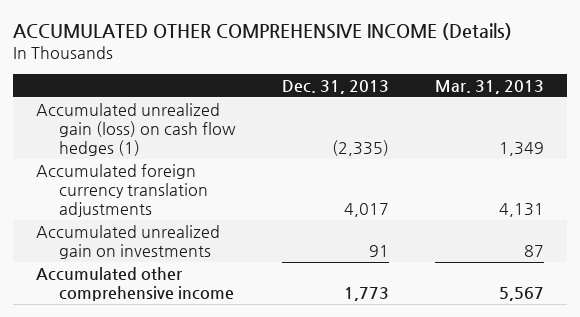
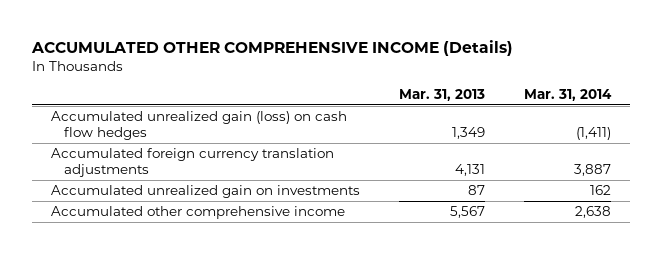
[282,79,390,94] Dec. 31, 2013 -> none
none -> [523,89,612,102] Mar. 31, 2014
[35,102,237,157] Accumulated unrealized gain (loss) on cash flow hedges (1) -> [51,111,348,141] Accumulated unrealized gain (loss) on cash flow hedges

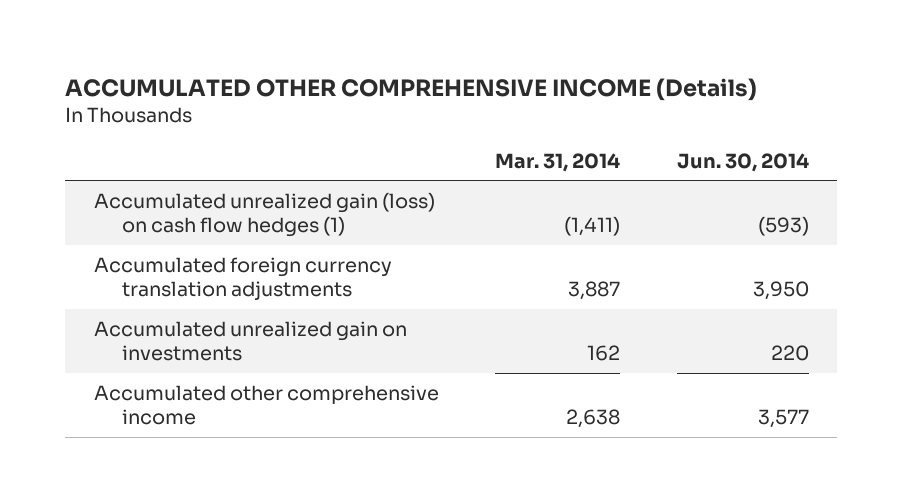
[399,89,486,102] Mar. 31, 2013 -> none
none -> [677,152,810,172] Jun. 30, 2014
[51,111,348,141] Accumulated unrealized gain (loss) on cash flow hedges -> [93,191,435,238] Accumulated unrealized gain (loss) on cash flow hedges (1)

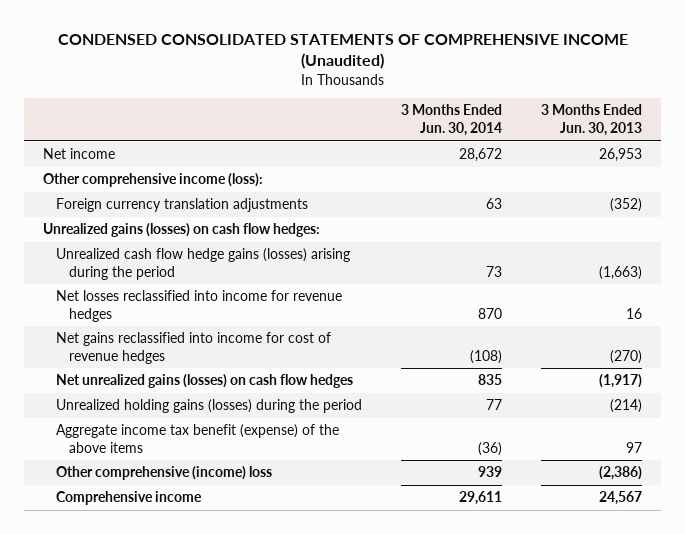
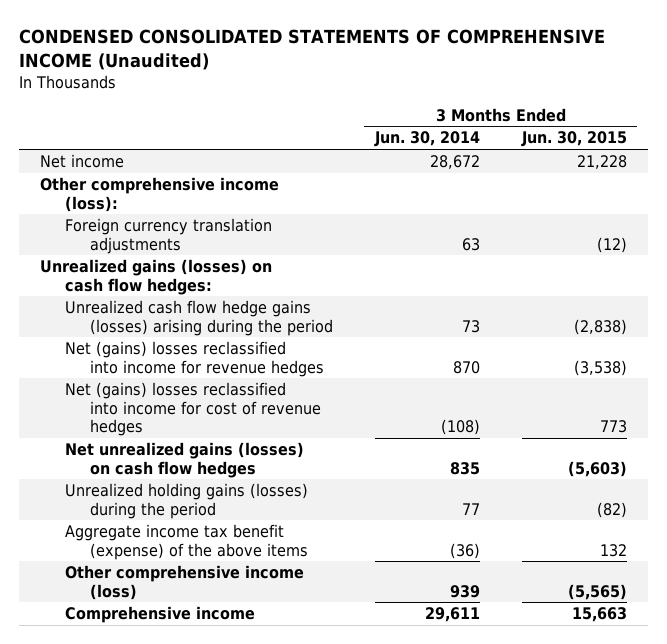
[540,104,642,136] 3 Months Ended Jun. 30, 2013 -> none
none -> [520,131,627,148] Jun. 30, 2015
[56,290,343,322] Net losses reclassified into income for revenue hedges -> [64,340,324,377] Net (gains) losses reclassified into income for revenue hedges
[56,332,332,364] Net gains reclassified into income for cost of revenue hedges -> [64,381,321,437] Net (gains) losses reclassified into income for cost of revenue hedges
[56,466,273,481] Other comprehensive (income) loss -> [64,564,304,600] Other comprehensive income (loss)

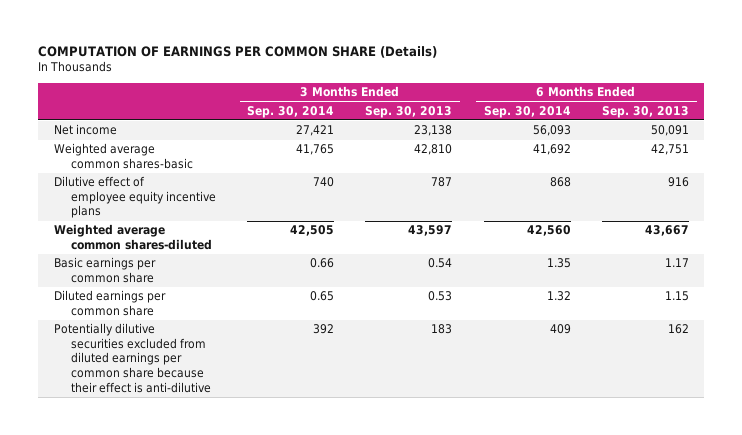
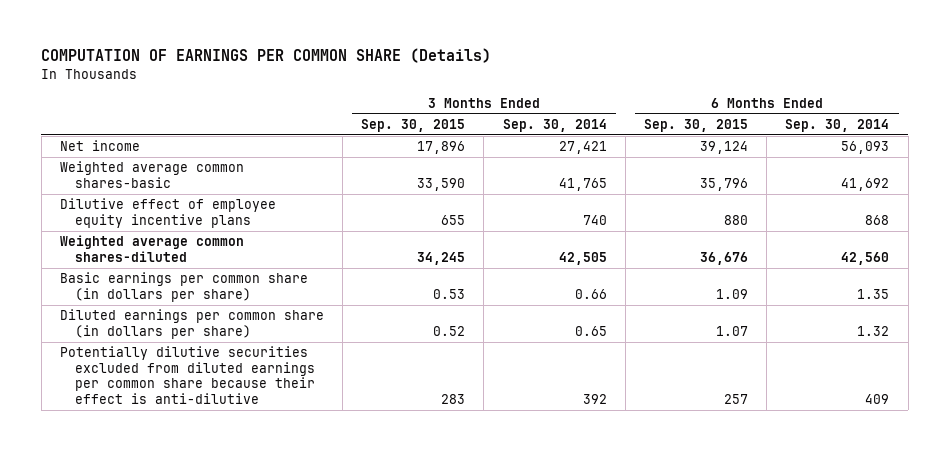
[365,105,453,118] Sep. 30, 2013 -> none
[601,105,689,118] Sep. 30, 2013 -> none
none -> [361,118,466,132] Sep. 30, 2015
none -> [644,118,749,132] Sep. 30, 2015
[53,257,156,283] Basic earnings per common share -> [59,272,308,302] Basic earnings per common share (in dollars per share)
[53,290,166,316] Diluted earnings per common share -> [59,309,324,339] Diluted earnings per common share (in dollars per share)

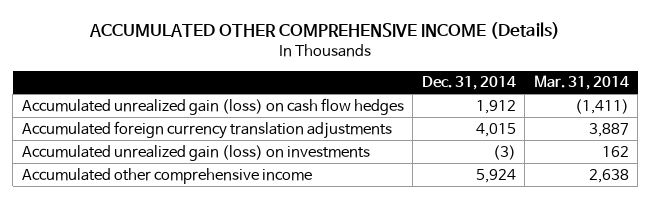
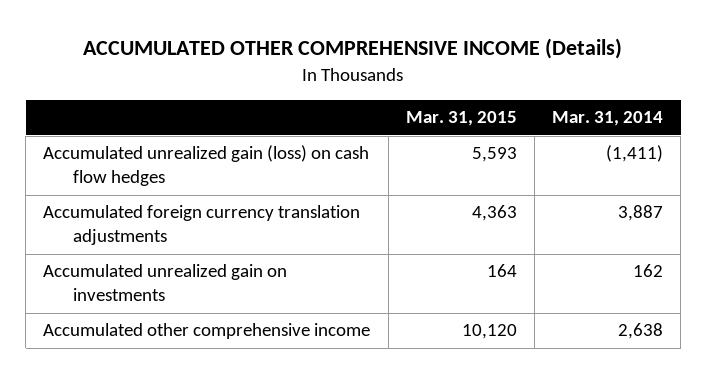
[421,76,516,91] Dec. 31, 2014 -> none
none -> [405,111,517,127] Mar. 31, 2015
[21,144,370,161] Accumulated unrealized gain (loss) on investments -> [43,264,288,302] Accumulated unrealized gain on investments

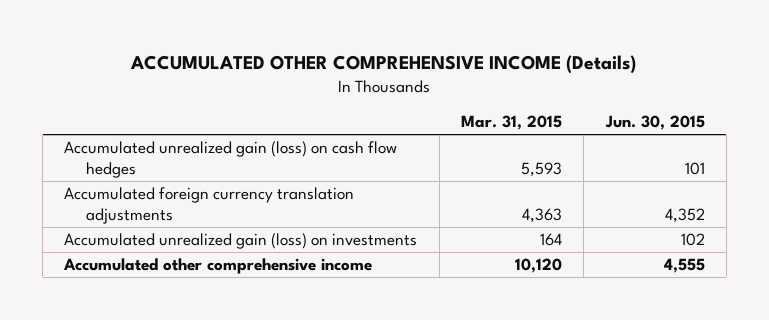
[552,111,664,127] Mar. 31, 2014 -> none
none -> [604,115,705,131] Jun. 30, 2015
[43,264,288,302] Accumulated unrealized gain on investments -> [64,233,418,250] Accumulated unrealized gain (loss) on investments

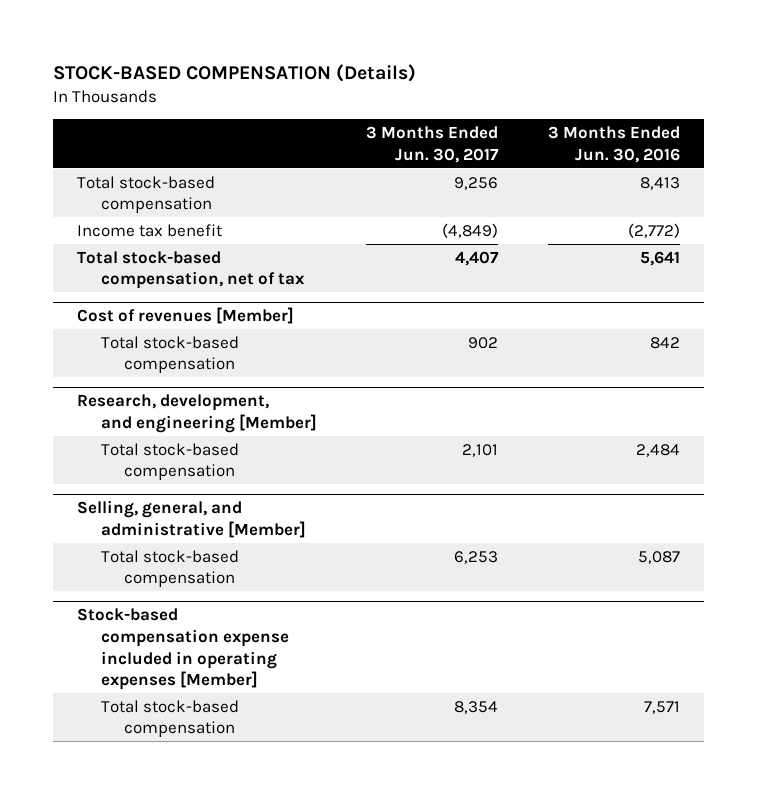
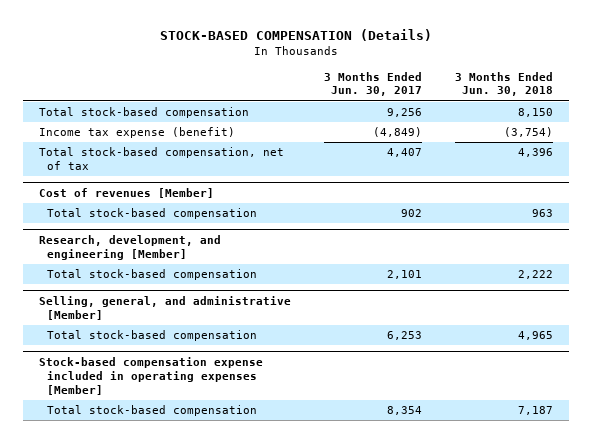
[547,126,680,163] 3 Months Ended Jun. 30, 2016 -> none
none -> [454,71,553,97] 3 Months Ended Jun. 30, 2018
[77,223,223,237] Income tax benefit -> [39,127,236,139] Income tax expense (benefit)

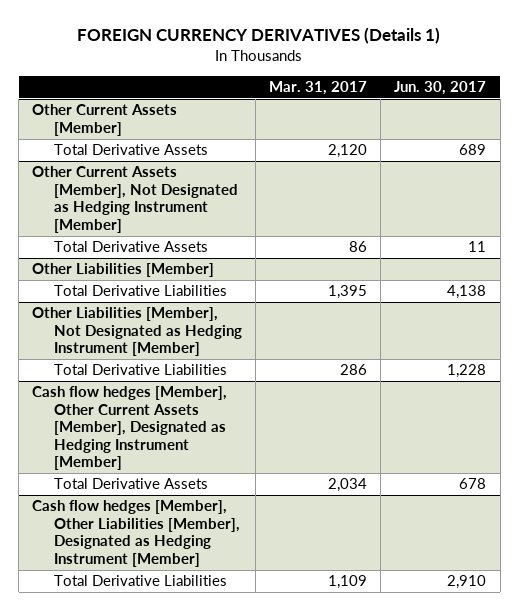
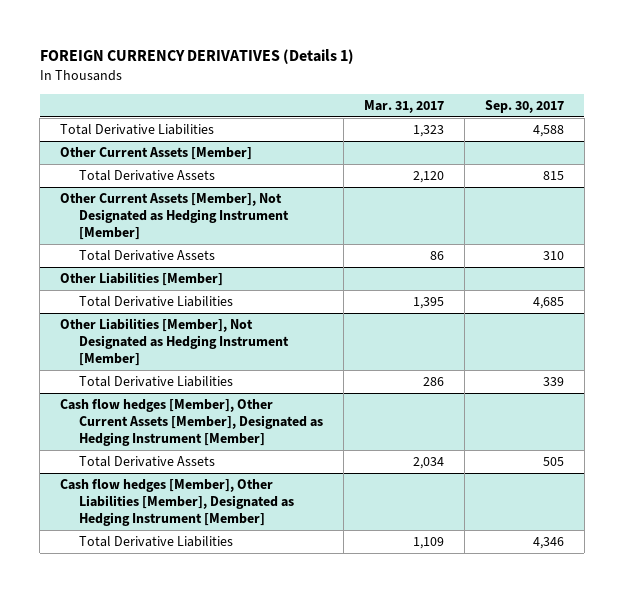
[394,81,487,96] Jun. 30, 2017 -> none
none -> [484,100,564,114] Sep. 30, 2017
none -> [60,124,215,136] Total Derivative Liabilities

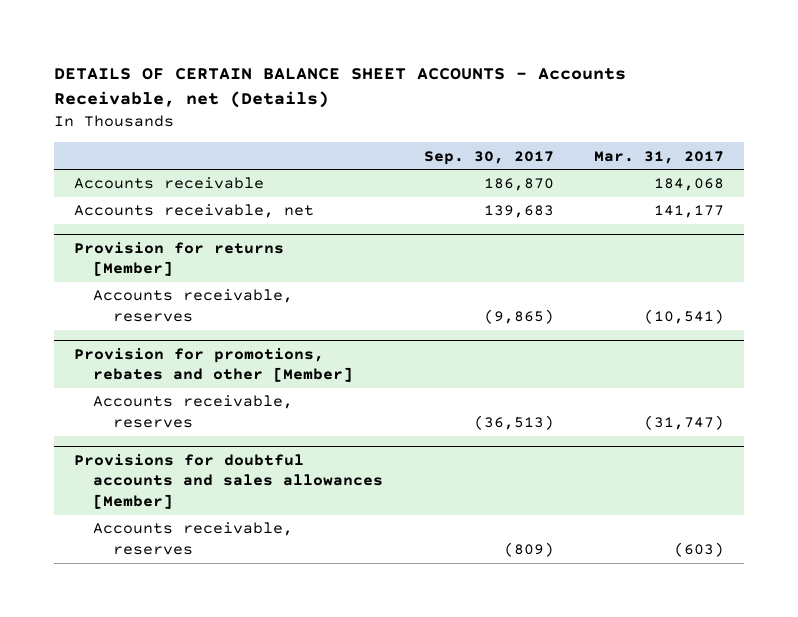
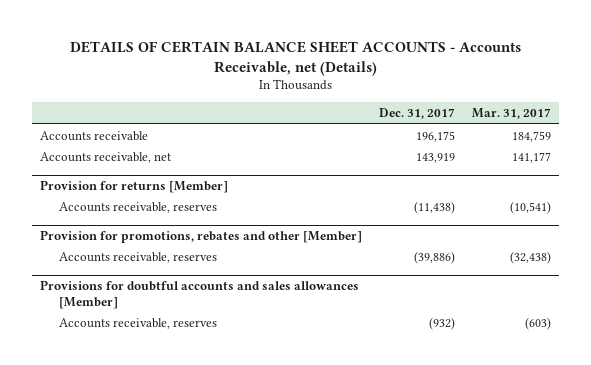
[423,150,554,165] Sep. 30, 2017 -> none
none -> [379,108,456,120] Dec. 31, 2017
[654,178,725,192] 184,068 -> [511,130,551,142] 184,759
[644,415,725,431] (31,747) -> [509,250,551,264] (32,438)

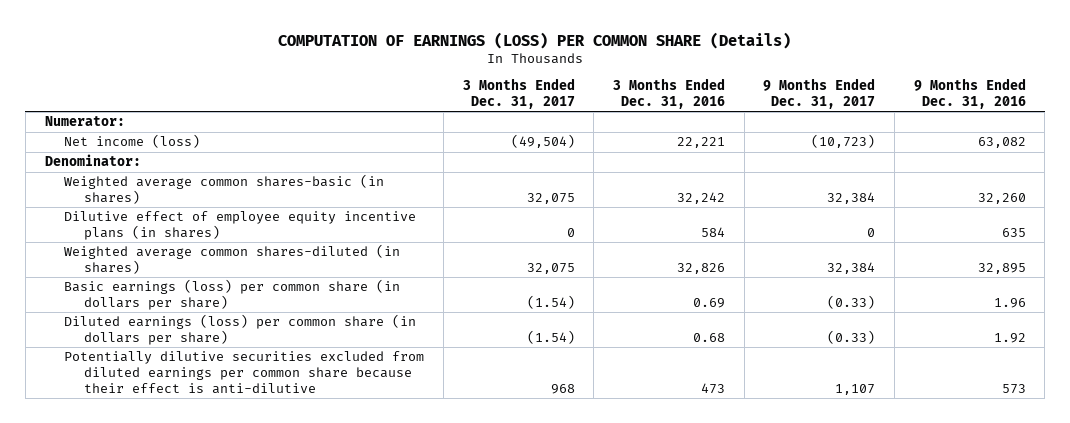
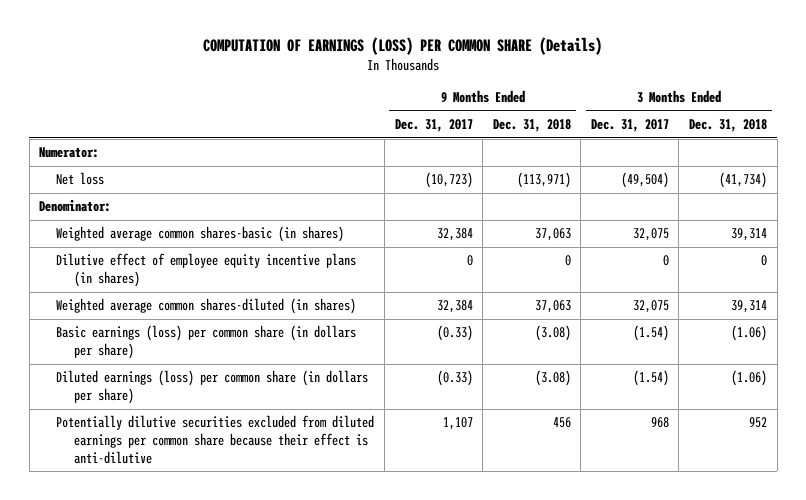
[612,78,725,110] 3 Months Ended Dec. 31, 2016 -> none
[913,78,1026,110] 9 Months Ended Dec. 31, 2016 -> none
none -> [492,119,571,133] Dec. 31, 2018
none -> [689,119,768,133] Dec. 31, 2018
[64,134,201,149] Net income (loss) -> [56,172,105,186] Net loss

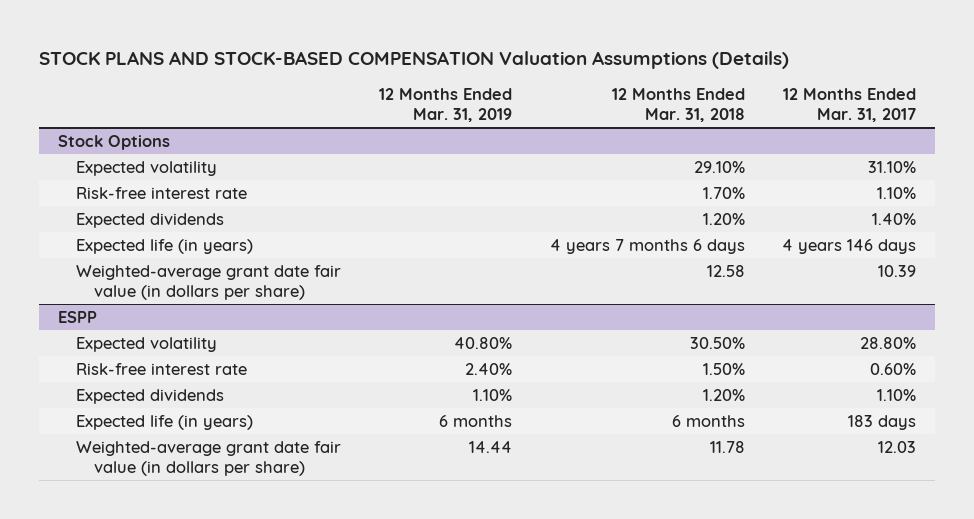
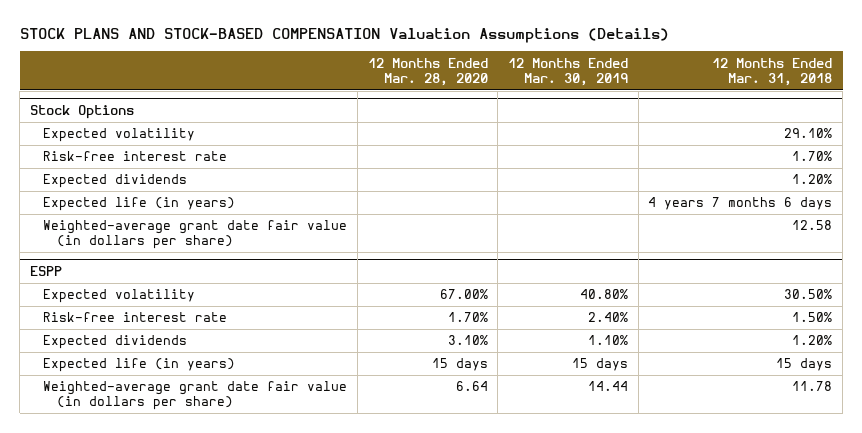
[378,87,512,123] 12 Months Ended Mar. 31, 2019 -> none
[783,87,917,123] 12 Months Ended Mar. 31, 2017 -> none
none -> [367,57,488,86] 12 Months Ended Mar. 28, 2020
none -> [508,57,629,86] 12 Months Ended Mar. 30, 2019
[671,414,745,427] 6 months -> [776,358,833,372] 15 days

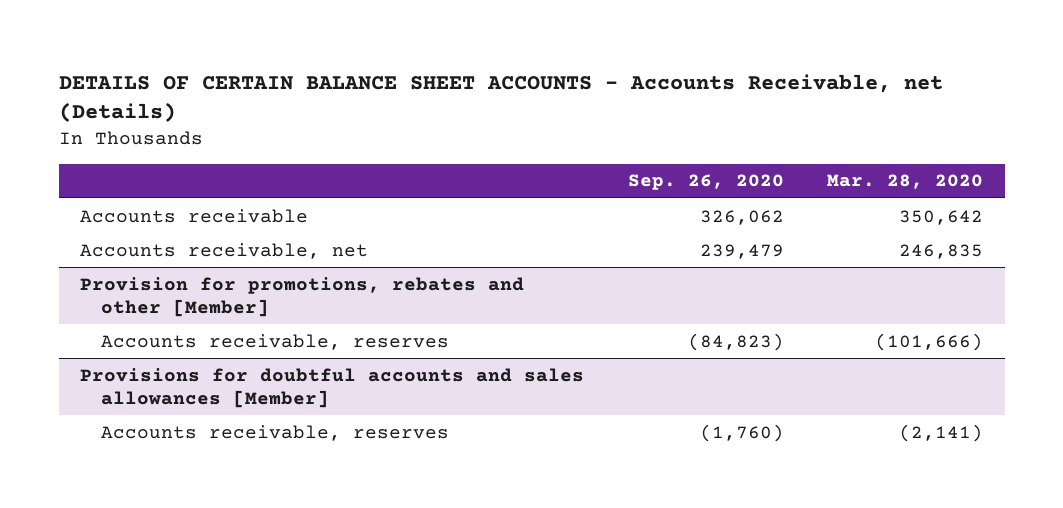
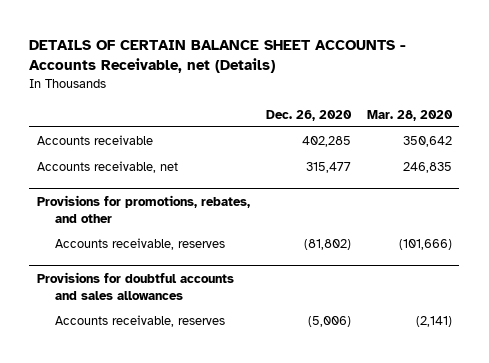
[627,174,784,191] Sep. 26, 2020 -> none
none -> [265,109,352,121] Dec. 26, 2020
[80,276,525,317] Provision for promotions, rebates and other [Member] -> [37,194,251,223] Provisions for promotions, rebates, and other
[80,367,585,408] Provisions for doubtful accounts and sales allowances [Member] -> [37,271,235,300] Provisions for doubtful accounts and sales allowances

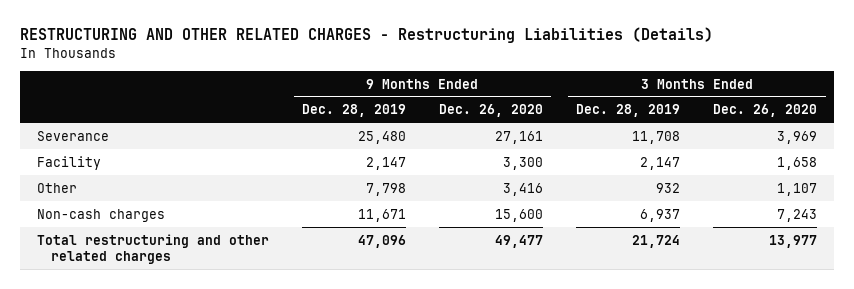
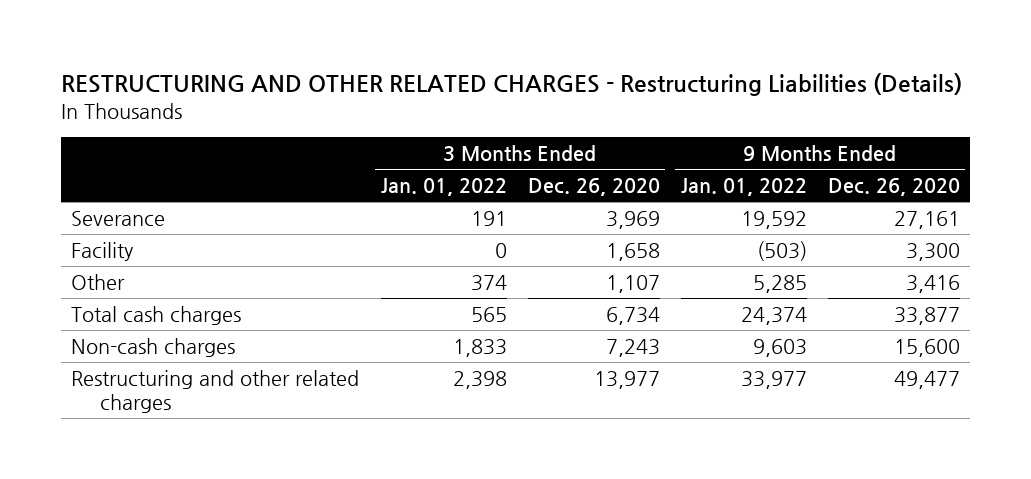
[301,104,406,118] Dec. 28, 2019 -> none
[576,104,681,118] Dec. 28, 2019 -> none
none -> [380,178,507,197] Jan. 01, 2022
none -> [680,178,807,197] Jan. 01, 2022
none -> [71,305,242,325] Total cash charges
[36,233,269,264] Total restructuring and other related charges -> [71,369,360,414] Restructuring and other related charges

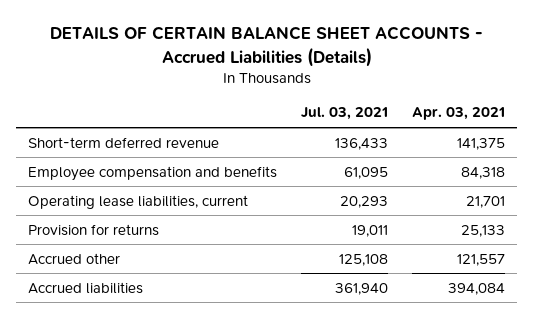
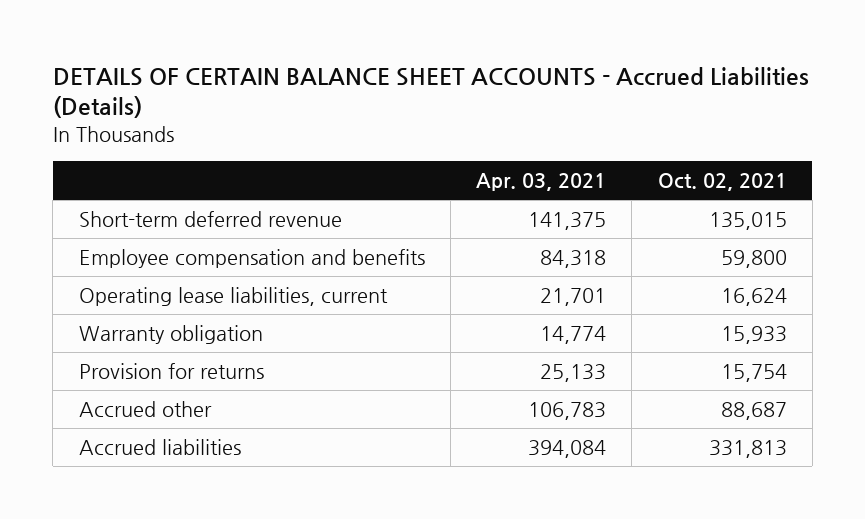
[301,107,389,121] Jul. 03, 2021 -> none
none -> [657,173,787,192] Oct. 02, 2021
none -> [78,325,263,345] Warranty obligation
[456,253,505,266] 121,557 -> [528,402,607,421] 106,783

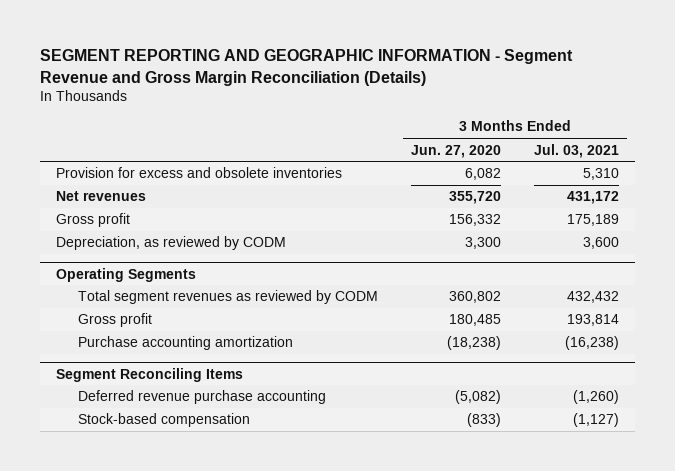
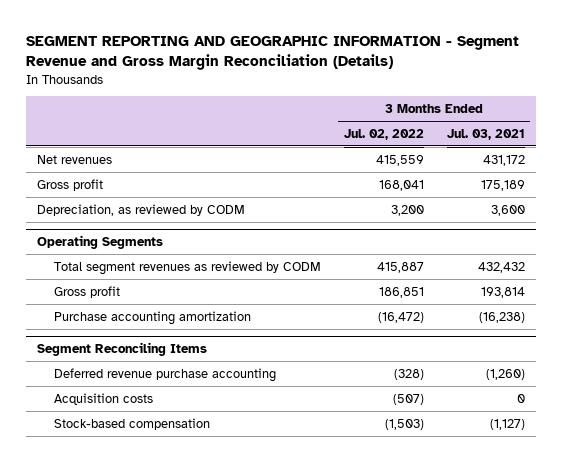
[410,144,501,158] Jun. 27, 2020 -> none
none -> [343,128,424,140] Jul. 02, 2022
[56,167,343,179] Provision for excess and obsolete inventories -> none
none -> [53,392,153,405] Acquisition costs

